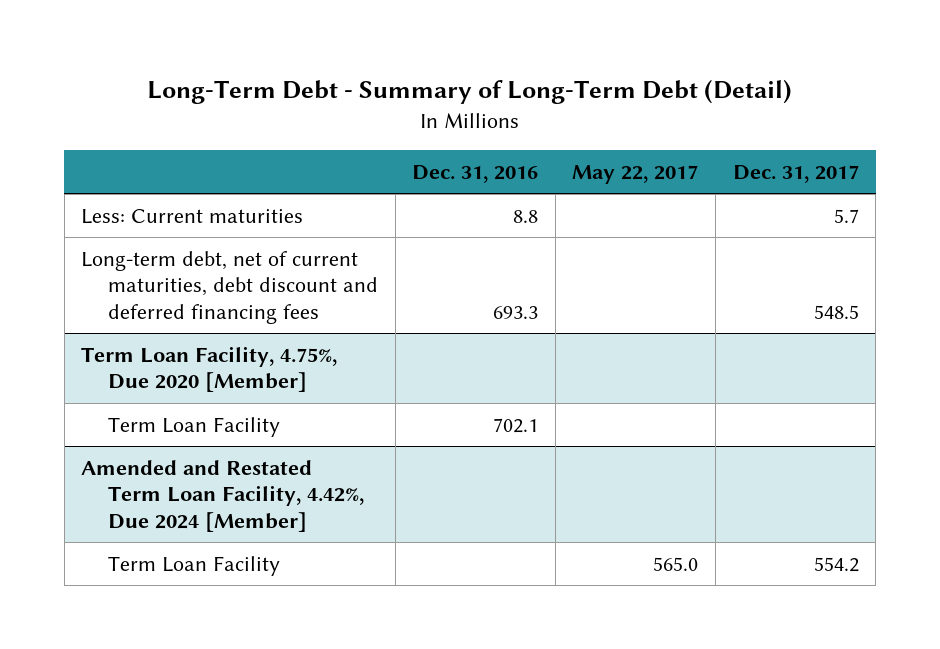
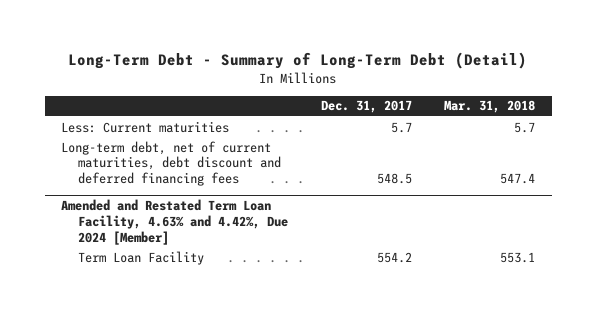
[412,164,539,183] Dec. 31, 2016 -> none
[572,164,699,184] May 22, 2017 -> none
none -> [444,100,536,114] Mar. 31, 2018
[81,345,338,393] Term Loan Facility, 4.75%, Due 2020 [Member] -> none
[108,416,281,437] Term Loan Facility -> none
[81,459,365,532] Amended and Restated Term Loan Facility, 4.42%, Due 2024 [Member] -> [61,199,288,245] Amended and Restated Term Loan Facility, 4.63% and 4.42%, Due 2024 [Member]

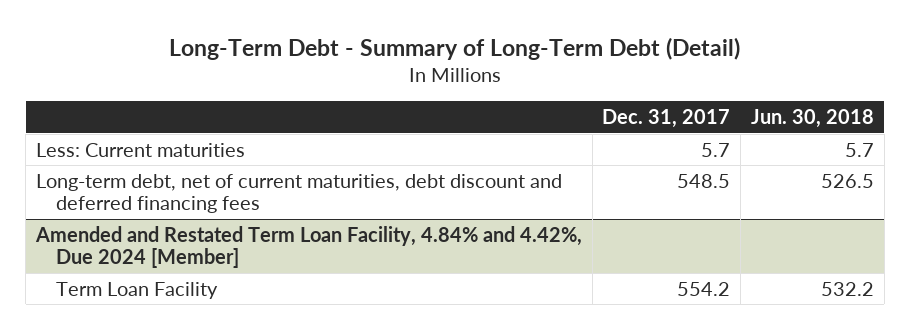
[444,100,536,114] Mar. 31, 2018 -> none
none -> [750,108,874,128] Jun. 30, 2018
[61,199,288,245] Amended and Restated Term Loan Facility, 4.63% and 4.42%, Due 2024 [Member] -> [34,225,582,269] Amended and Restated Term Loan Facility, 4.84% and 4.42%, Due 2024 [Member]

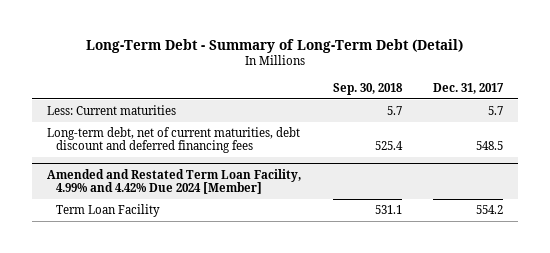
[750,108,874,128] Jun. 30, 2018 -> none
none -> [332,82,403,95] Sep. 30, 2018
[34,225,582,269] Amended and Restated Term Loan Facility, 4.84% and 4.42%, Due 2024 [Member] -> [47,168,302,195] Amended and Restated Term Loan Facility, 4.99% and 4.42% Due 2024 [Member]

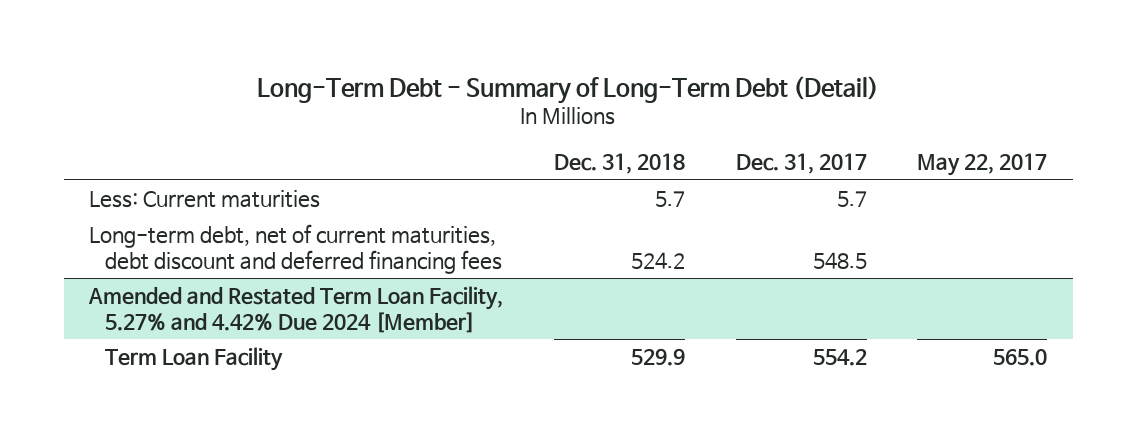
[332,82,403,95] Sep. 30, 2018 -> none
none -> [553,153,685,175] Dec. 31, 2018
none -> [917,153,1048,177] May 22, 2017
[47,168,302,195] Amended and Restated Term Loan Facility, 4.99% and 4.42% Due 2024 [Member] -> [88,286,504,333] Amended and Restated Term Loan Facility, 5.27% and 4.42% Due 2024 [Member]

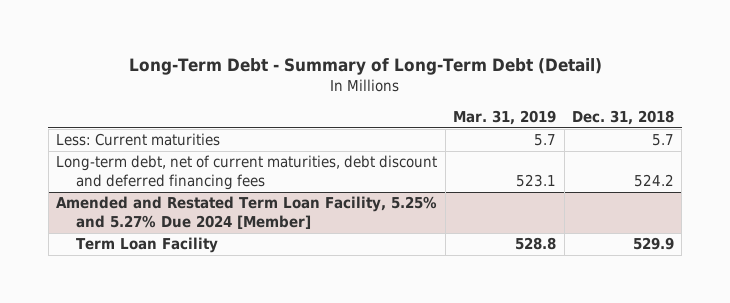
[735,153,867,175] Dec. 31, 2017 -> none
[917,153,1048,177] May 22, 2017 -> none
none -> [453,109,557,125] Mar. 31, 2019
[88,286,504,333] Amended and Restated Term Loan Facility, 5.27% and 4.42% Due 2024 [Member] -> [56,196,438,229] Amended and Restated Term Loan Facility, 5.25% and 5.27% Due 2024 [Member]

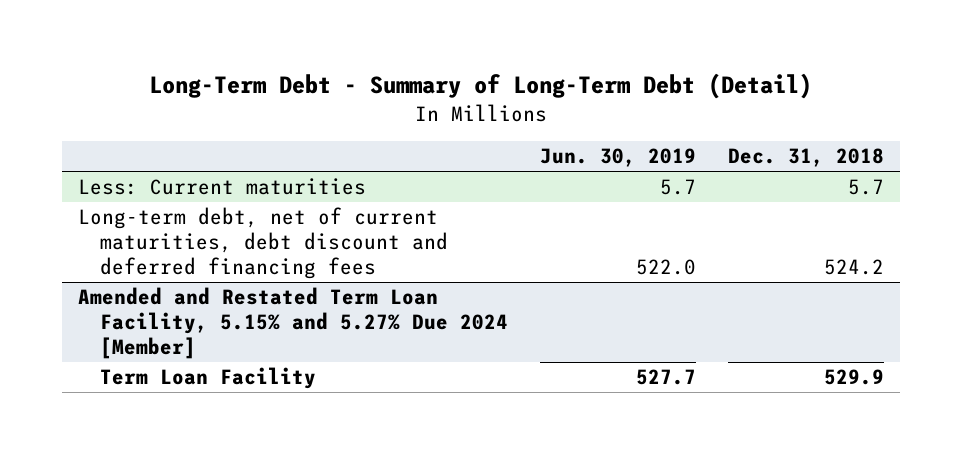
[453,109,557,125] Mar. 31, 2019 -> none
none -> [540,148,697,168] Jun. 30, 2019
[56,196,438,229] Amended and Restated Term Loan Facility, 5.25% and 5.27% Due 2024 [Member] -> [77,287,509,359] Amended and Restated Term Loan Facility, 5.15% and 5.27% Due 2024 [Member]

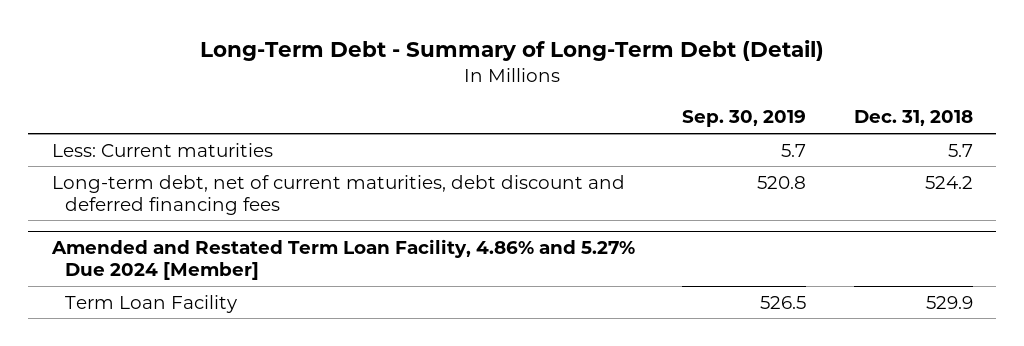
[540,148,697,168] Jun. 30, 2019 -> none
none -> [682,110,807,128] Sep. 30, 2019
[77,287,509,359] Amended and Restated Term Loan Facility, 5.15% and 5.27% Due 2024 [Member] -> [50,238,635,280] Amended and Restated Term Loan Facility, 4.86% and 5.27% Due 2024 [Member]

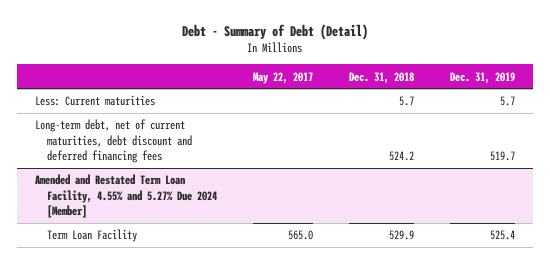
[200,39,825,61] Long-Term Debt - Summary of Long-Term Debt (Detail) -> [182,23,369,40] Debt - Summary of Debt (Detail)
[682,110,807,128] Sep. 30, 2019 -> none
none -> [253,71,314,84] May 22, 2017
none -> [450,71,516,84] Dec. 31, 2019
[50,238,635,280] Amended and Restated Term Loan Facility, 4.86% and 5.27% Due 2024 [Member] -> [34,174,218,219] Amended and Restated Term Loan Facility, 4.55% and 5.27% Due 2024 [Member]

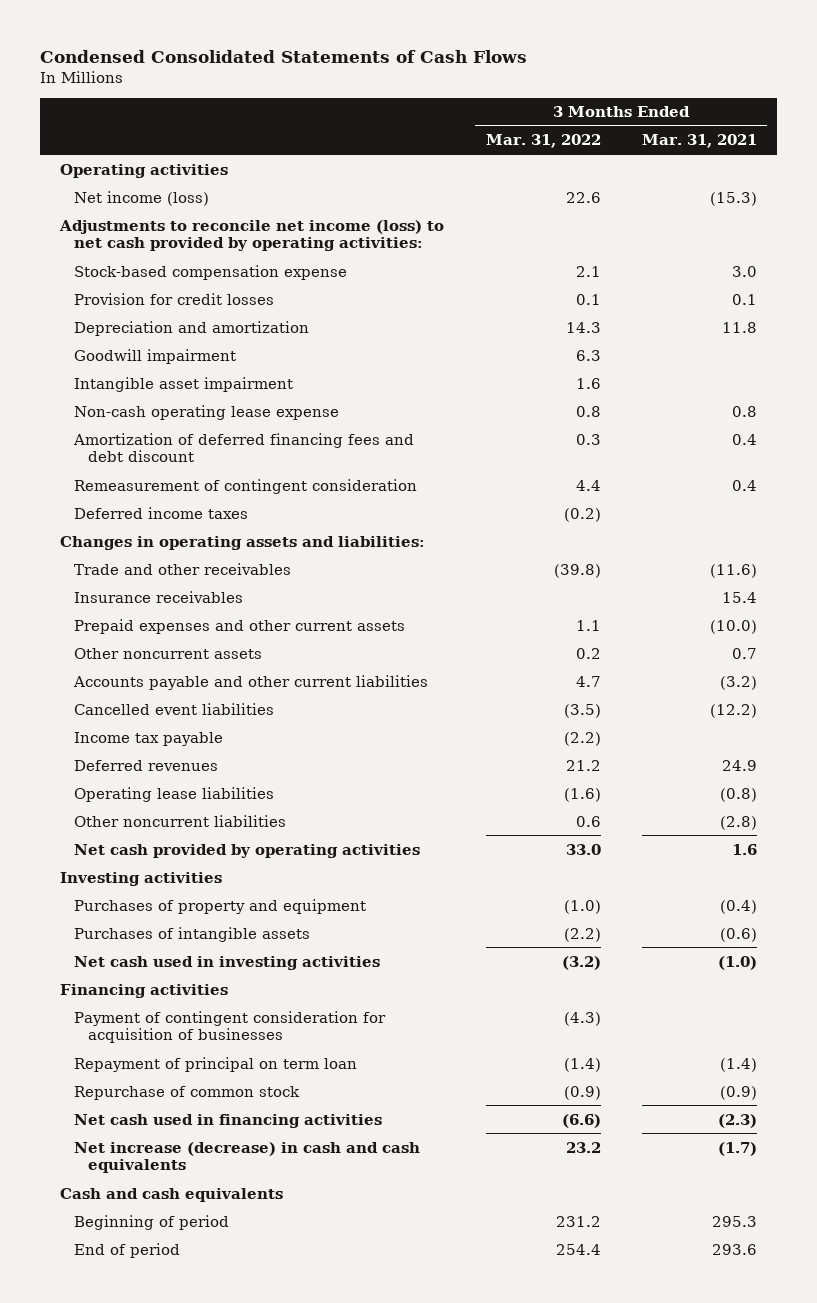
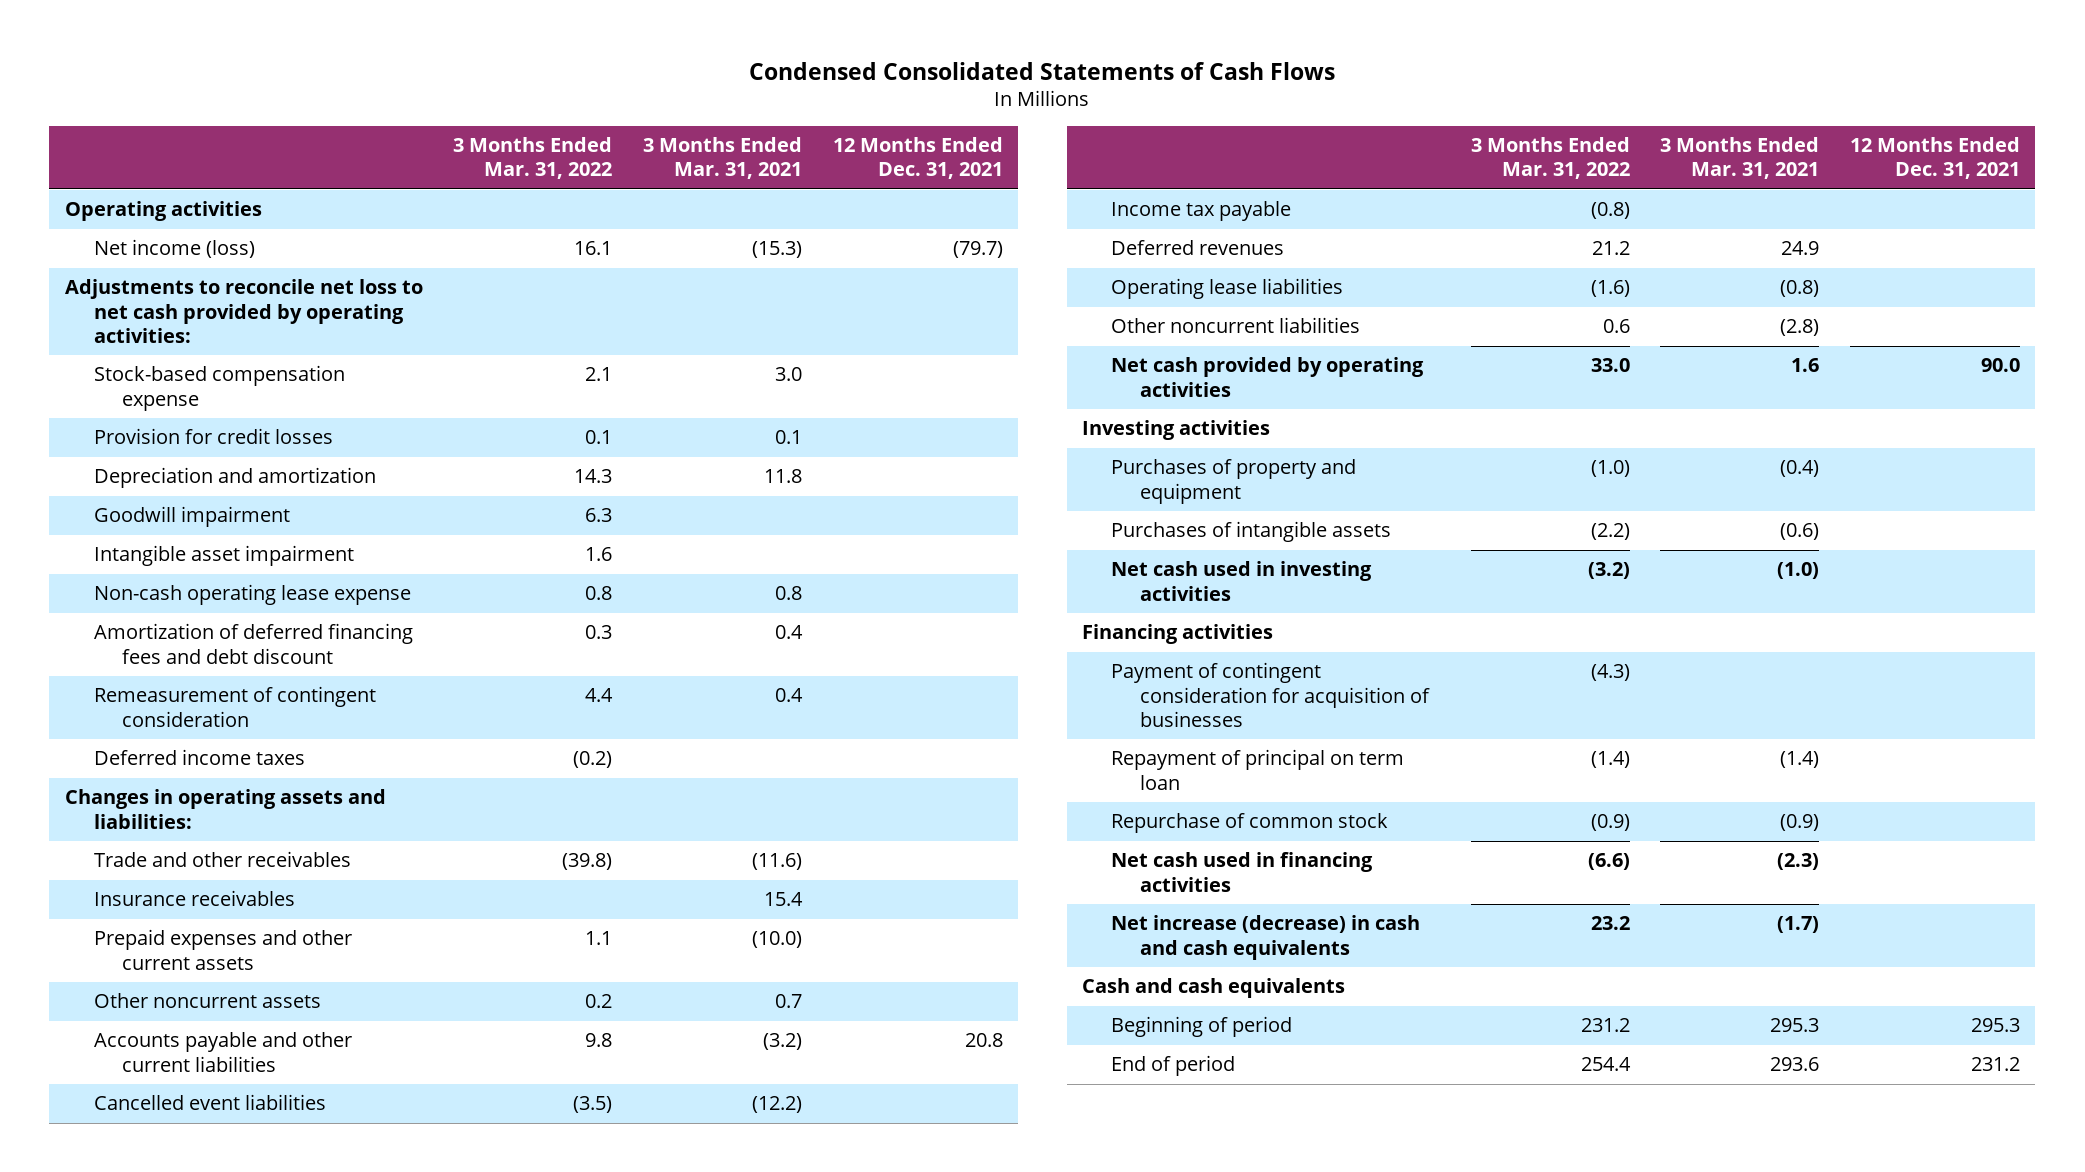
none -> [832,137,1003,180] 12 Months Ended Dec. 31, 2021
[565,191,601,203] 22.6 -> [574,241,613,256] 16.1
[59,219,445,251] Adjustments to reconcile net income (loss) to net cash provided by operating activities: -> [64,279,423,343] Adjustments to reconcile net loss to net cash provided by operating activities:
[575,675,601,687] 4.7 -> [585,1033,613,1048] 9.8
[563,731,601,746] (2.2) -> [1590,202,1630,220] (0.8)

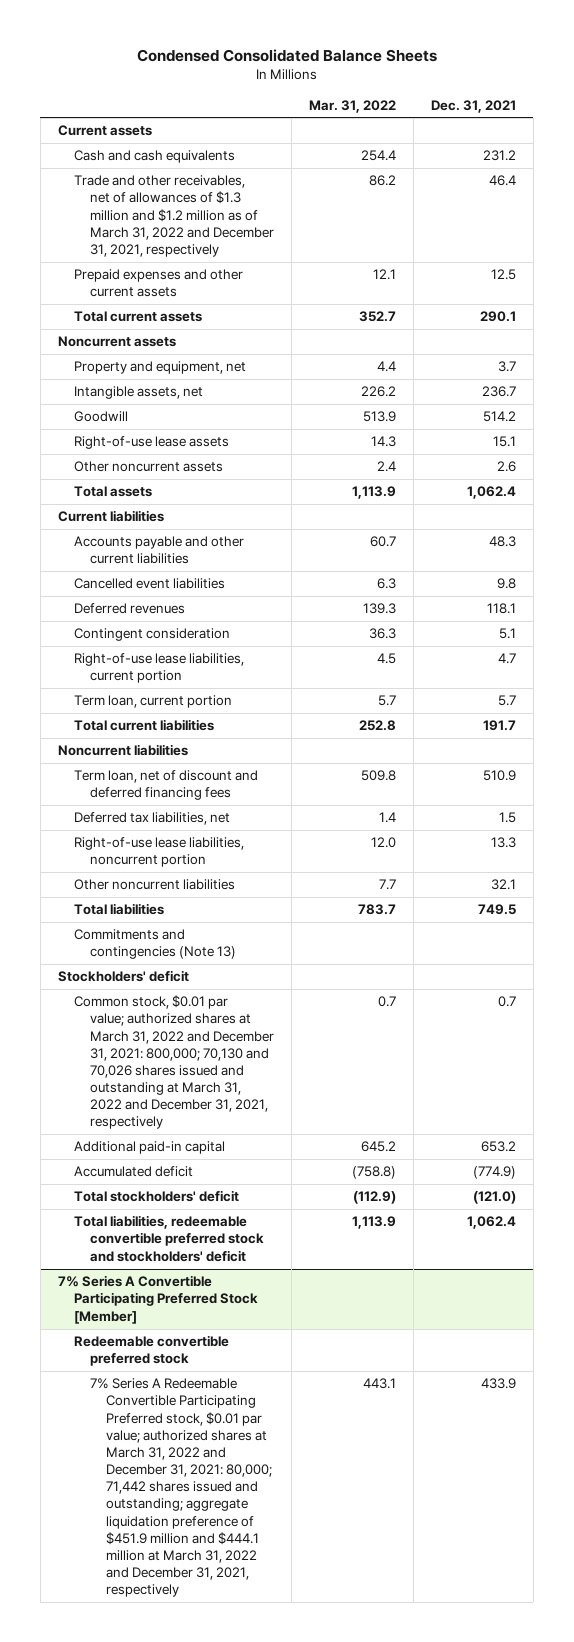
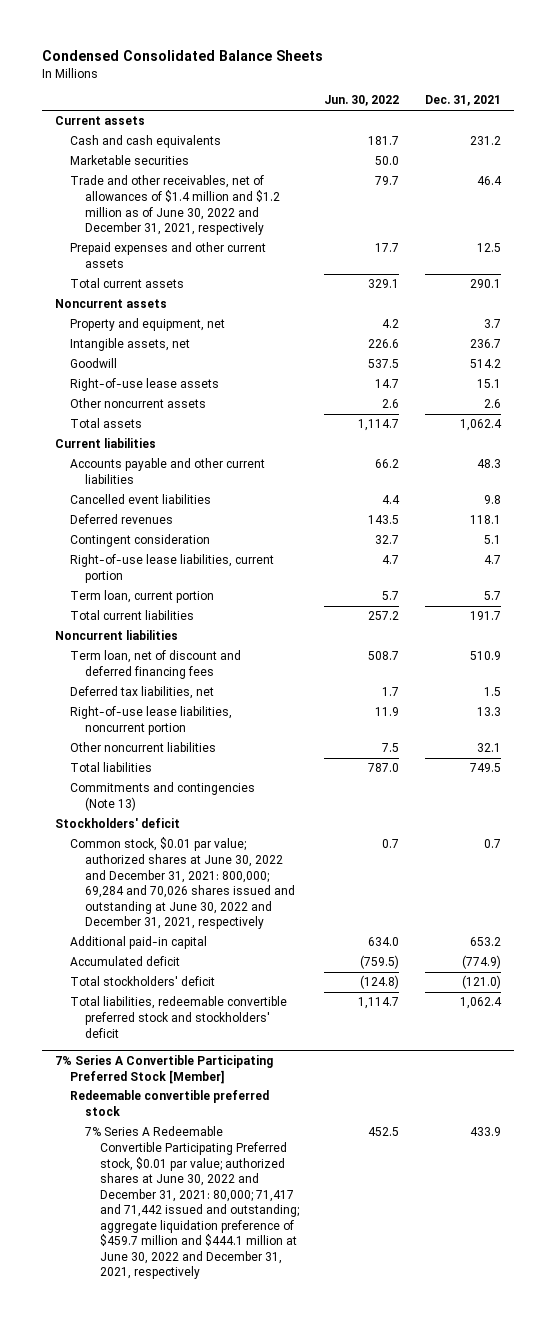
[308,99,396,113] Mar. 31, 2022 -> none
none -> [324,95,400,107] Jun. 30, 2022
none -> [69,155,189,166] Marketable securities
[73,175,275,257] Trade and other receivables, net of allowances of $1.3 million and $1.2 million as of March 31, 2022 and December 31, 2021, respectively -> [69,175,280,236] Trade and other receivables, net of allowances of $1.4 million and $1.2 million as of June 30, 2022 and December 31, 2021, respectively
[73,995,275,1130] Common stock, $0.01 par value; authorized shares at March 31, 2022 and December 31, 2021: 800,000; 70,130 and 70,026 shares issued and outstanding at March 31, 2022 and December 31, 2021, respectively -> [69,837,295,930] Common stock, $0.01 par value; authorized shares at June 30, 2022 and December 31, 2021: 800,000; 69,284 and 70,026 shares issued and outstanding at June 30, 2022 and December 31, 2021, respectively
[90,1378,273,1598] 7% Series A Redeemable Convertible Participating Preferred stock, $0.01 par value; authorized shares at March 31, 2022 and December 31, 2021: 80,000; 71,442 shares issued and outstanding; aggregate liquidation preference of $451.9 million and $444.1 million at March 31, 2022 and December 31, 2021, respectively -> [84,1126,299,1280] 7% Series A Redeemable Convertible Participating Preferred stock, $0.01 par value; authorized shares at June 30, 2022 and December 31, 2021: 80,000; 71,417 and 71,442 issued and outstanding; aggregate liquidation preference of $459.7 million and $444.1 million at June 30, 2022 and December 31, 2021, respectively

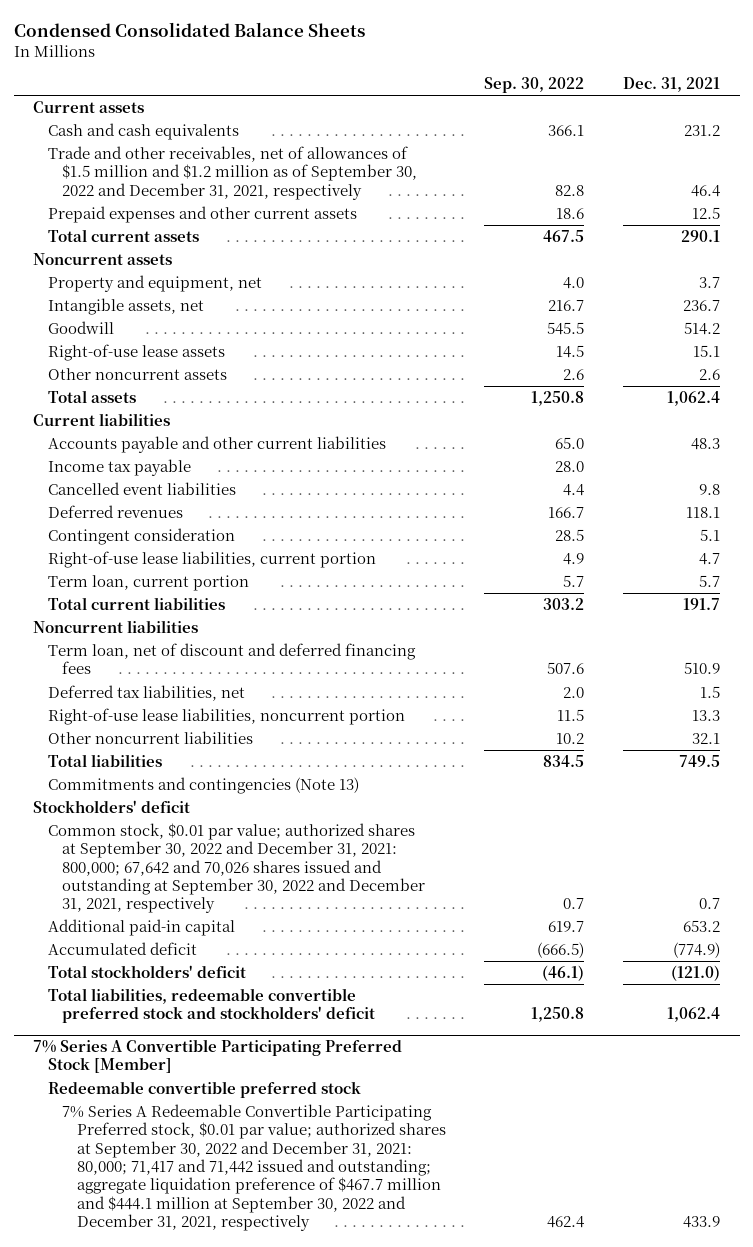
[324,95,400,107] Jun. 30, 2022 -> none
none -> [484,76,585,93] Sep. 30, 2022
[69,155,189,166] Marketable securities -> none
[69,175,280,236] Trade and other receivables, net of allowances of $1.4 million and $1.2 million as of June 30, 2022 and December 31, 2021, respectively -> [47,146,418,200] Trade and other receivables, net of allowances of $1.5 million and $1.2 million as of September 30, 2022 and December 31, 2021, respectively
none -> [47,459,191,477] Income tax payable
[69,837,295,930] Common stock, $0.01 par value; authorized shares at June 30, 2022 and December 31, 2021: 800,000; 69,284 and 70,026 shares issued and outstanding at June 30, 2022 and December 31, 2021, respectively -> [47,823,426,914] Common stock, $0.01 par value; authorized shares at September 30, 2022 and December 31, 2021: 800,000; 67,642 and 70,026 shares issued and outstanding at September 30, 2022 and December 31, 2021, respectively
[84,1126,299,1280] 7% Series A Redeemable Convertible Participating Preferred stock, $0.01 par value; authorized shares at June 30, 2022 and December 31, 2021: 80,000; 71,417 and 71,442 issued and outstanding; aggregate liquidation preference of $459.7 million and $444.1 million at June 30, 2022 and December 31, 2021, respectively -> [62,1104,446,1231] 7% Series A Redeemable Convertible Participating Preferred stock, $0.01 par value; authorized shares at September 30, 2022 and December 31, 2021: 80,000; 71,417 and 71,442 issued and outstanding; aggregate liquidation preference of $467.7 million and $444.1 million at September 30, 2022 and December 31, 2021, respectively

